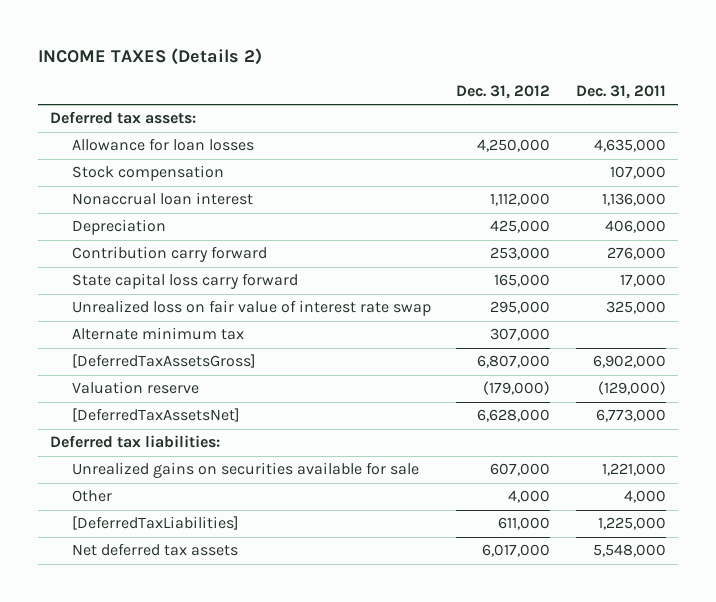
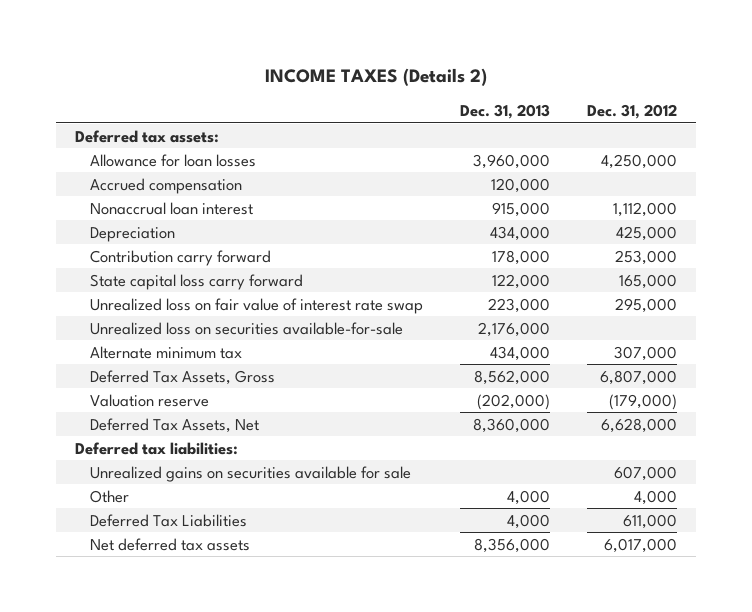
[575,85,666,100] Dec. 31, 2011 -> none
none -> [459,103,550,119] Dec. 31, 2013
[72,165,225,182] Stock compensation -> [89,177,242,194] Accrued compensation
none -> [89,321,403,335] Unrealized loss on securities available-for-sale
[72,354,257,369] [DeferredTaxAssetsGross] -> [89,369,275,385] Deferred Tax Assets, Gross
[72,408,241,423] [DeferredTaxAssetsNet] -> [89,417,259,433] Deferred Tax Assets, Net
[72,516,240,531] [DeferredTaxLiabilities] -> [89,513,247,527] Deferred Tax Liabilities

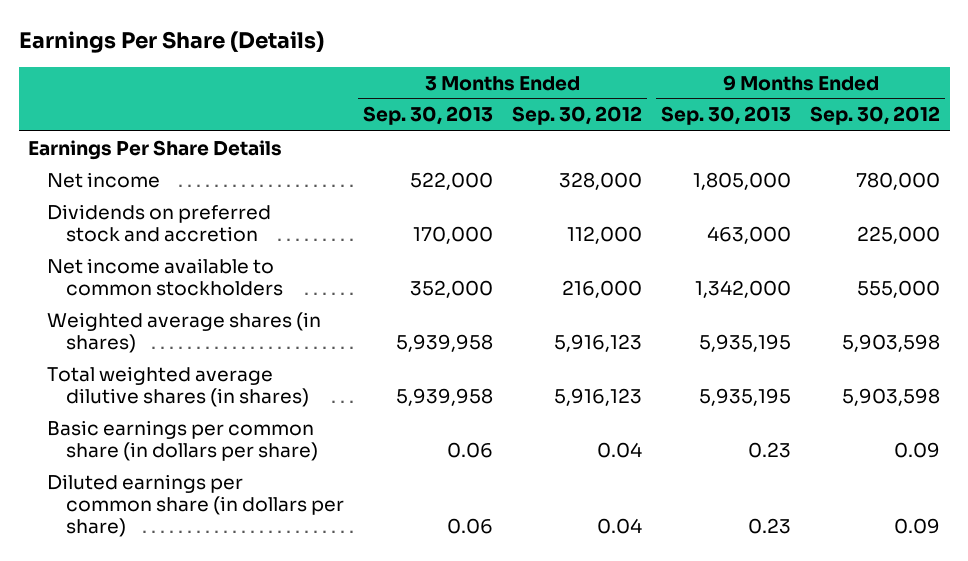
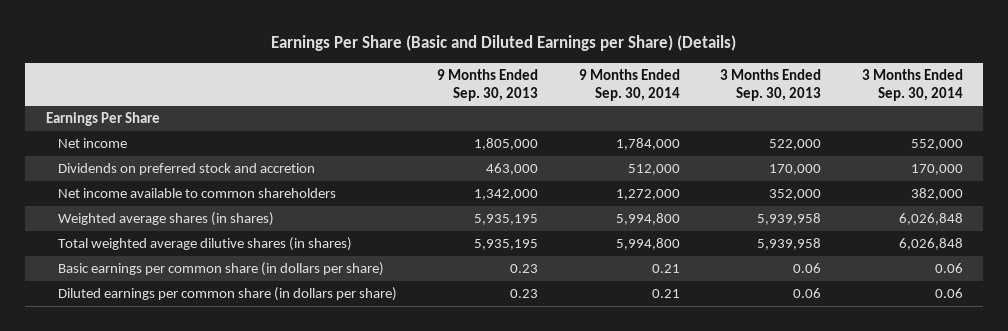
[18,30,324,53] Earnings Per Share (Details) -> [271,35,737,52] Earnings Per Share (Basic and Diluted Earnings per Share) (Details)
[512,106,643,126] Sep. 30, 2012 -> none
[810,106,941,126] Sep. 30, 2012 -> none
none -> [578,68,680,101] 9 Months Ended Sep. 30, 2014
none -> [861,68,963,101] 3 Months Ended Sep. 30, 2014
[28,139,283,160] Earnings Per Share Details -> [45,112,160,127] Earnings Per Share
[47,257,284,296] Net income available to common stockholders -> [57,188,336,199] Net income available to common shareholders

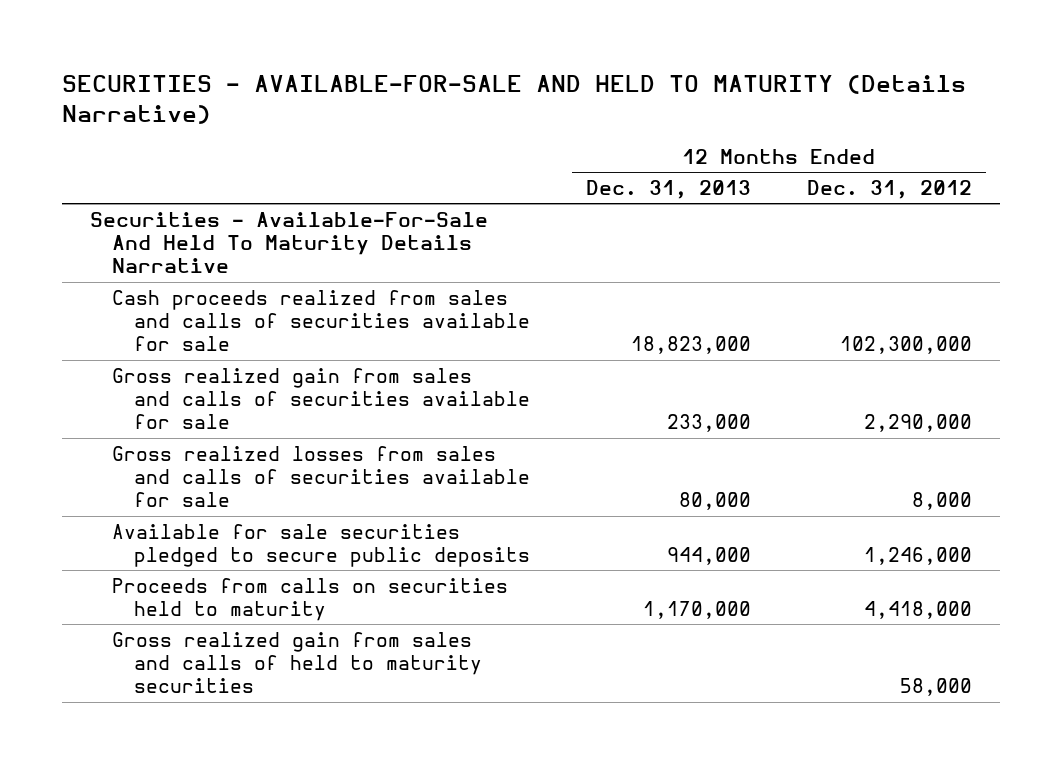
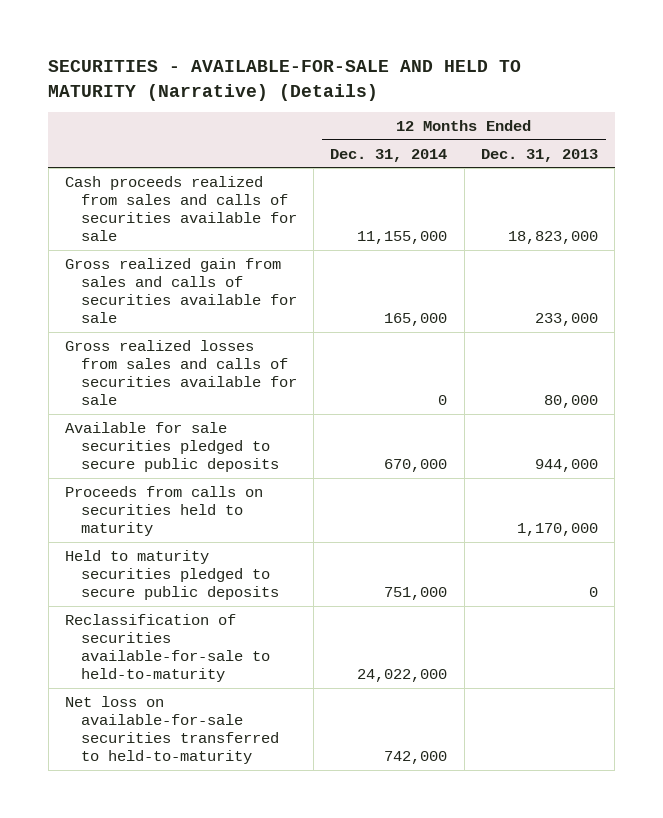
[62,74,967,124] SECURITIES - AVAILABLE-FOR-SALE AND HELD TO MATURITY (Details Narrative) -> [48,60,522,101] SECURITIES - AVAILABLE-FOR-SALE AND HELD TO MATURITY (Narrative) (Details)
[806,180,972,200] Dec. 31, 2012 -> none
none -> [330,148,448,162] Dec. 31, 2014
[90,211,489,274] Securities - Available-For-Sale And Held To Maturity Details Narrative -> none
[111,631,482,694] Gross realized gain from sales and calls of held to maturity securities -> none
none -> [64,549,279,601] Held to maturity securities pledged to secure public deposits
none -> [64,613,270,683] Reclassification of securities available-for-sale to held-to-maturity
none -> [64,695,279,765] Net loss on available-for-sale securities transferred to held-to-maturity

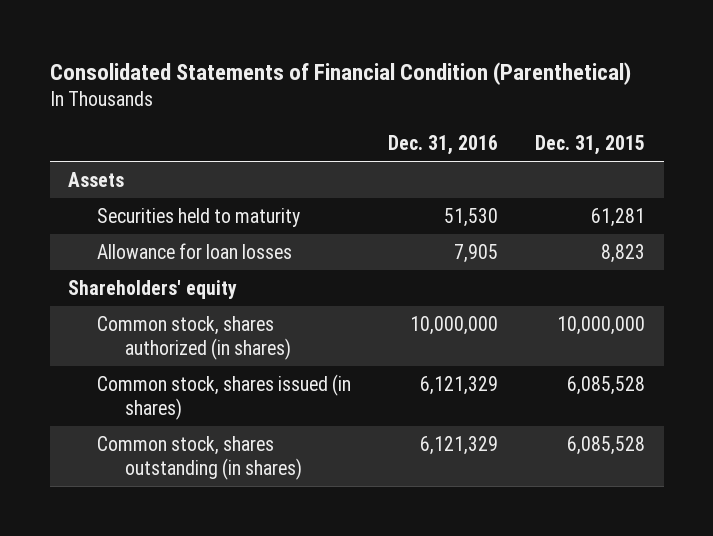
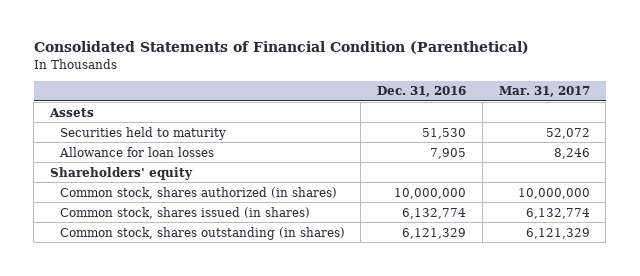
[534,135,645,156] Dec. 31, 2015 -> none
none -> [498,86,590,98] Mar. 31, 2017
[419,375,498,395] 6,121,329 -> [402,207,467,219] 6,132,774

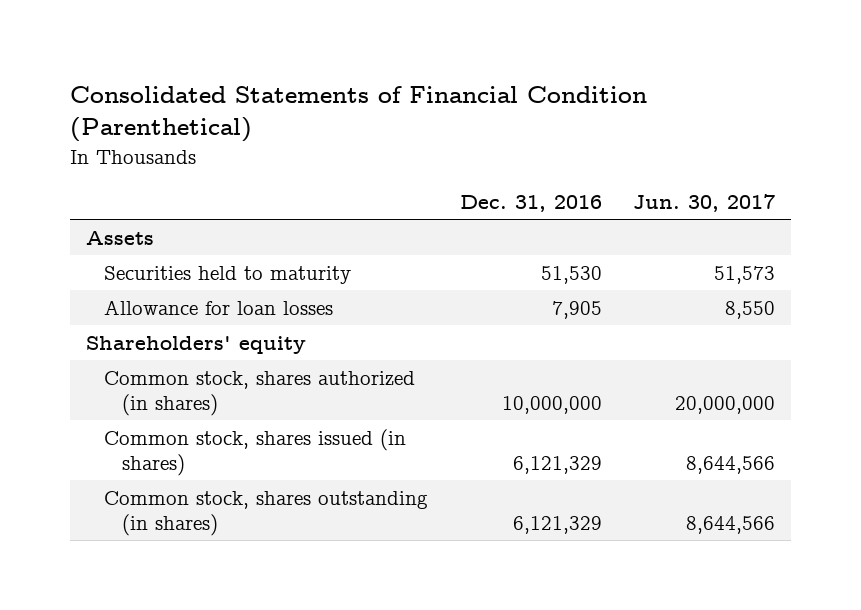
[498,86,590,98] Mar. 31, 2017 -> none
none -> [633,194,776,213] Jun. 30, 2017
[402,207,467,219] 6,132,774 -> [512,455,602,474] 6,121,329

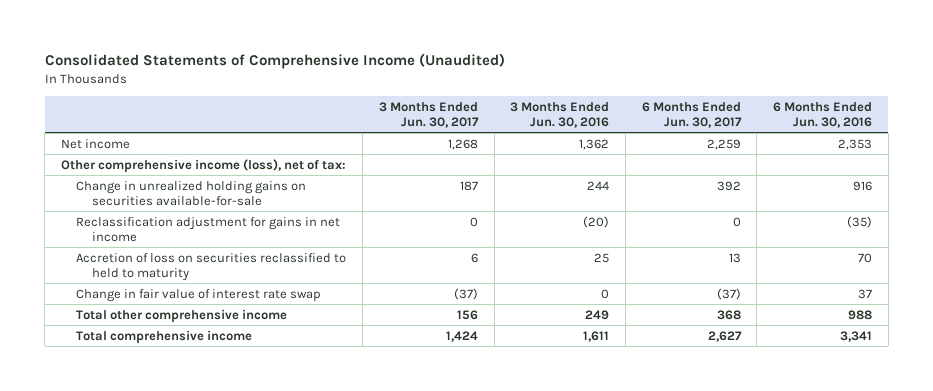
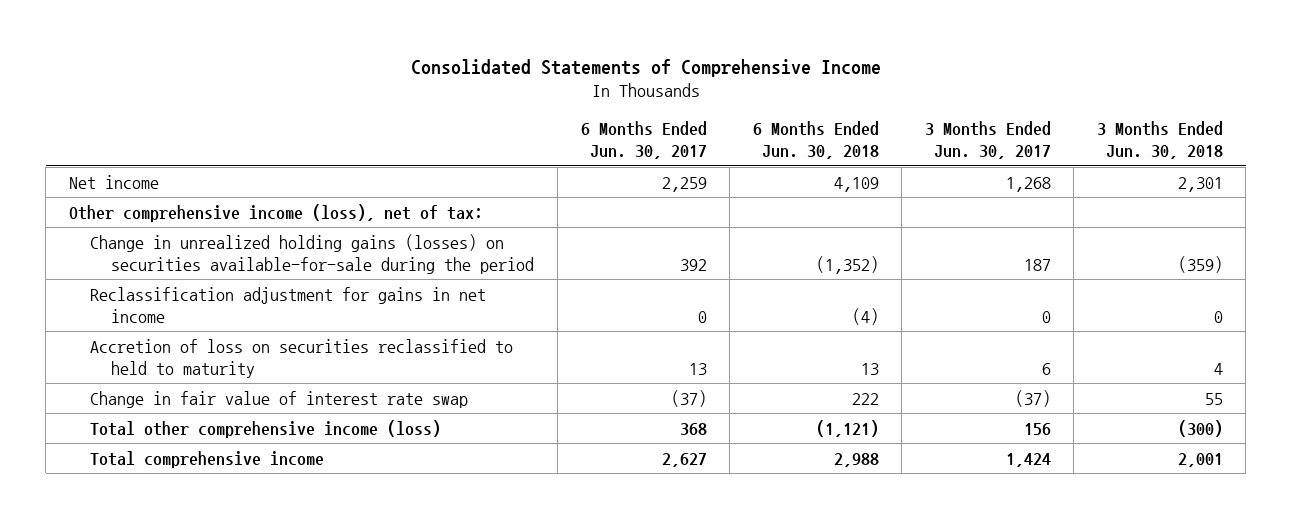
[44,53,505,70] Consolidated Statements of Comprehensive Income (Unaudited) -> [410,58,881,77] Consolidated Statements of Comprehensive Income
[510,101,610,128] 3 Months Ended Jun. 30, 2016 -> none
[773,101,873,128] 6 Months Ended Jun. 30, 2016 -> none
none -> [752,120,879,160] 6 Months Ended Jun. 30, 2018
none -> [1096,120,1223,160] 3 Months Ended Jun. 30, 2018
[76,180,307,207] Change in unrealized holding gains on securities available-for-sale -> [90,233,535,274] Change in unrealized holding gains (losses) on securities available-for-sale during the period
[76,308,288,323] Total other comprehensive income -> [90,419,442,438] Total other comprehensive income (loss)

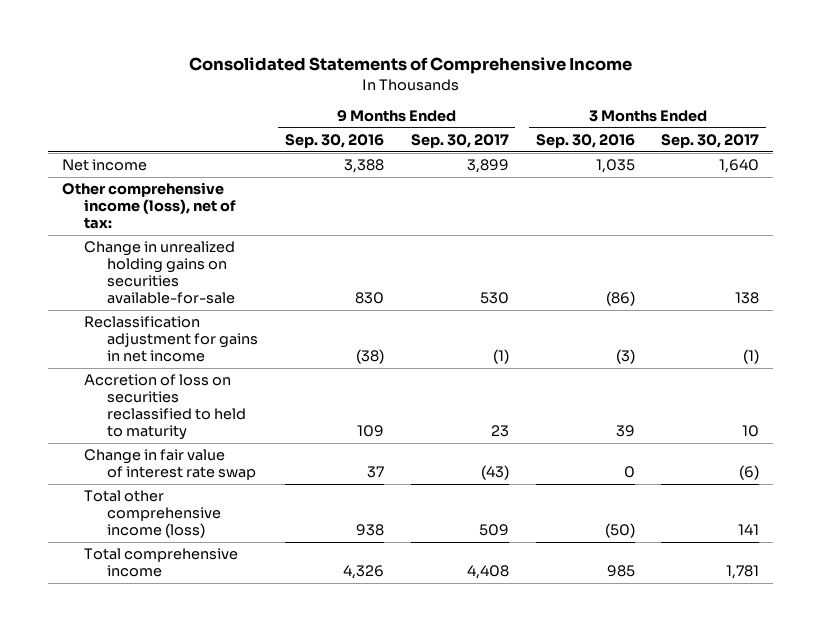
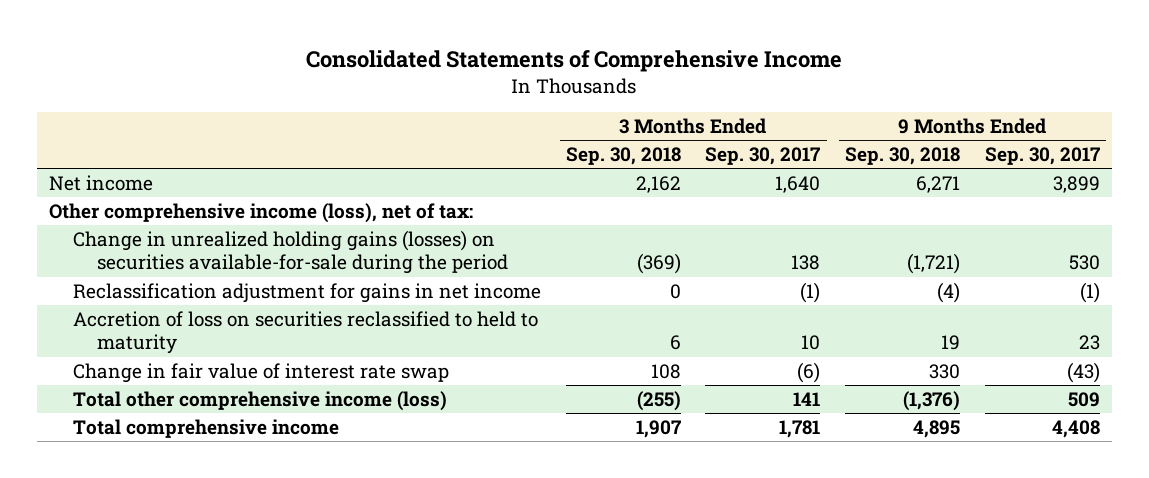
[284,133,384,148] Sep. 30, 2016 -> none
[535,133,635,148] Sep. 30, 2016 -> none
none -> [565,147,681,166] Sep. 30, 2018
none -> [844,147,960,166] Sep. 30, 2018
[84,241,236,304] Change in unrealized holding gains on securities available-for-sale -> [73,230,508,275] Change in unrealized holding gains (losses) on securities available-for-sale during the period

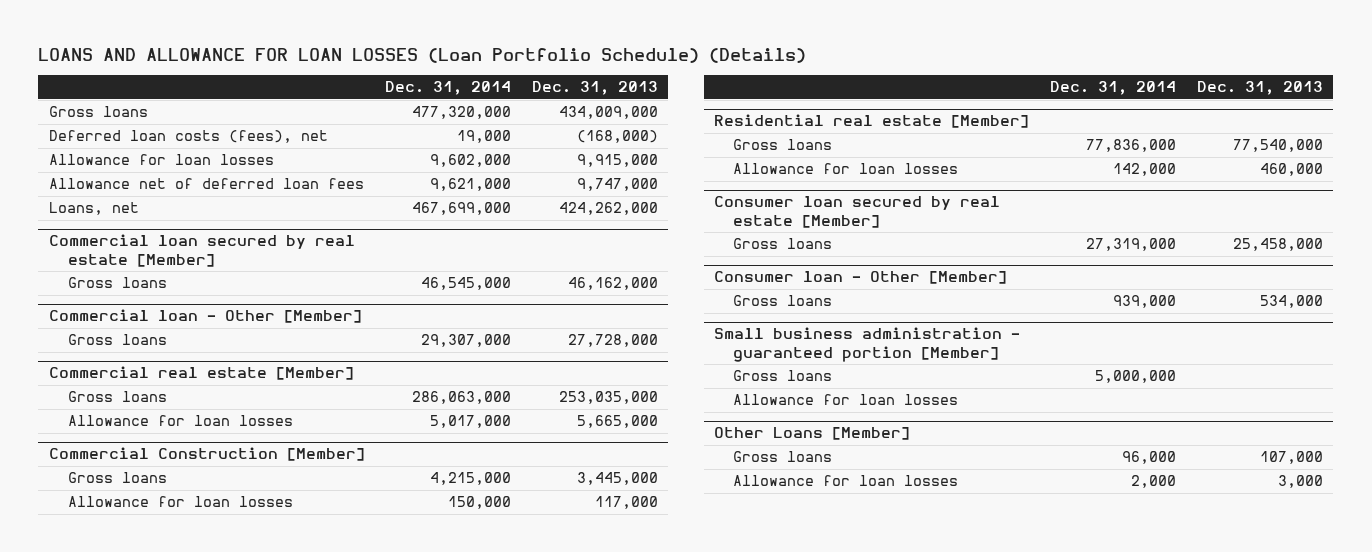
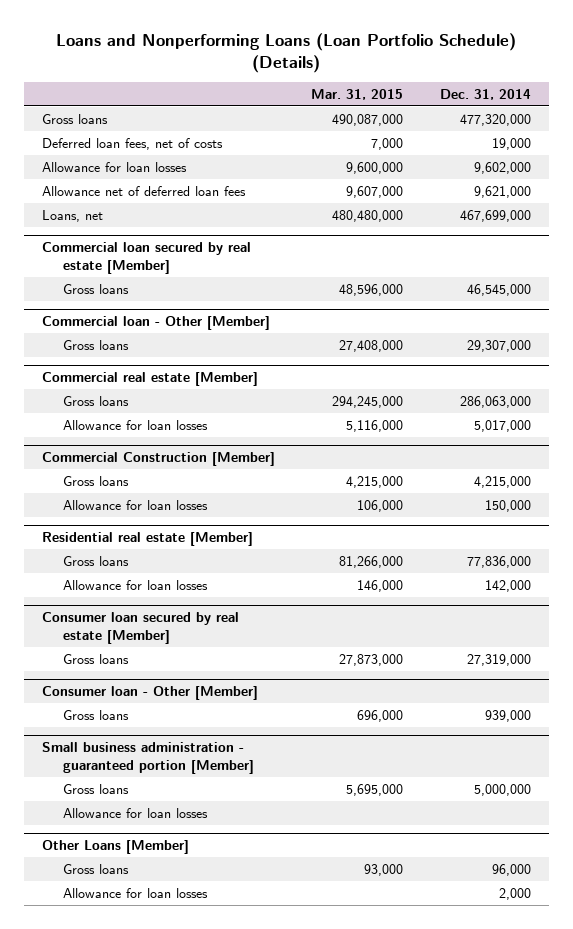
[38,47,807,63] LOANS AND ALLOWANCE FOR LOAN LOSSES (Loan Portfolio Schedule) (Details) -> [56,32,517,73] Loans and Nonperforming Loans (Loan Portfolio Schedule) (Details)
[531,81,658,96] Dec. 31, 2013 -> none
none -> [311,88,404,100] Mar. 31, 2015
[48,130,328,144] Deferred loan costs (fees), net -> [41,137,223,150] Deferred loan fees, net of costs

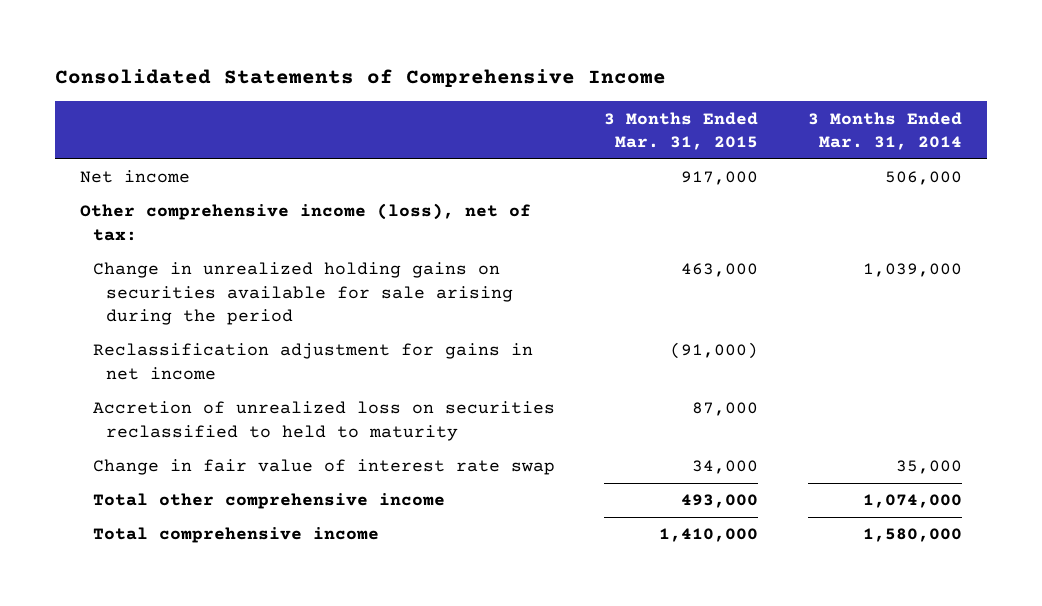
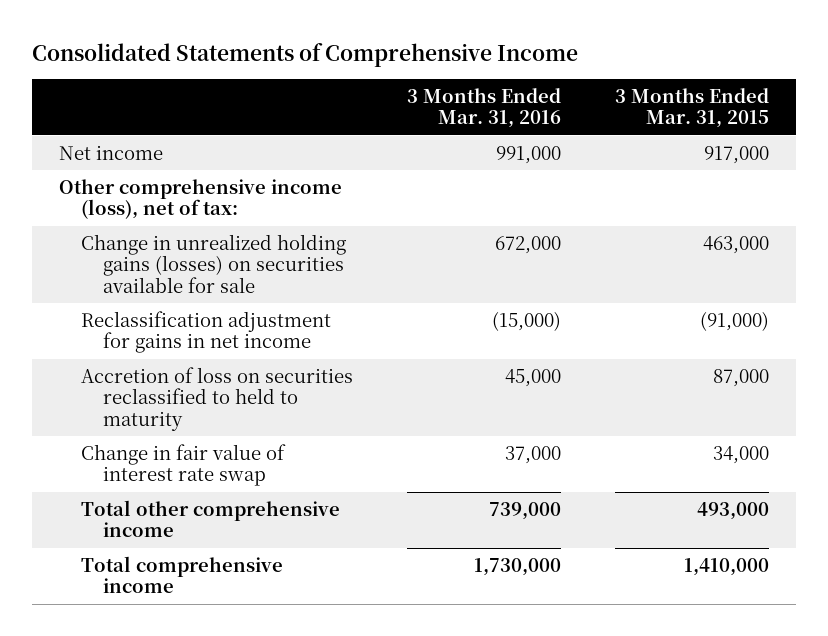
[808,111,963,151] 3 Months Ended Mar. 31, 2014 -> none
none -> [407,87,562,129] 3 Months Ended Mar. 31, 2016
[92,262,513,326] Change in unrealized holding gains on securities available for sale arising during the period -> [81,233,347,294] Change in unrealized holding gains (losses) on securities available for sale
[92,401,555,441] Accretion of unrealized loss on securities reclassified to held to maturity -> [81,366,354,432] Accretion of loss on securities reclassified to held to maturity

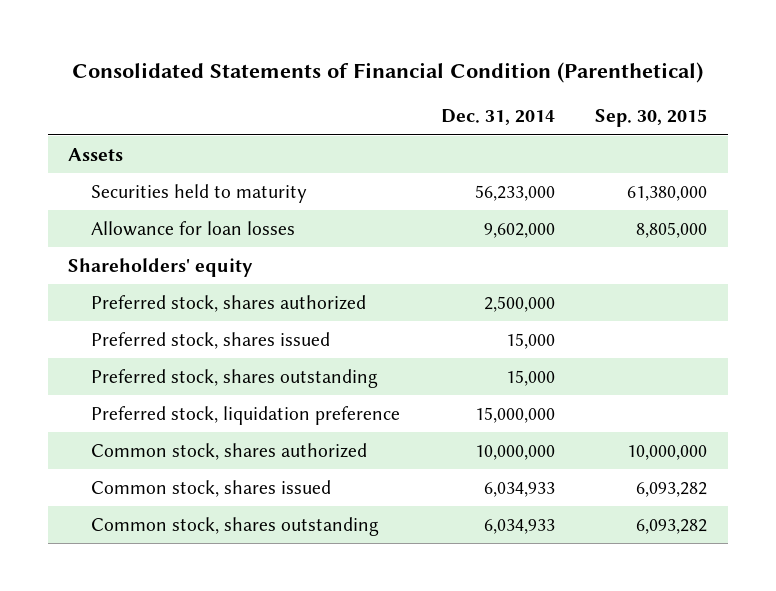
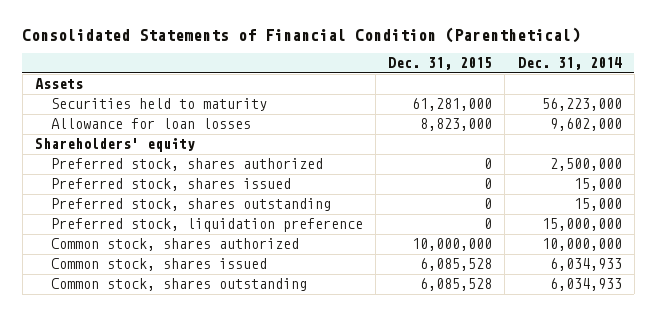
[595,109,708,128] Sep. 30, 2015 -> none
none -> [388,57,493,71] Dec. 31, 2015
[474,184,555,201] 56,233,000 -> [541,98,622,112] 56,223,000

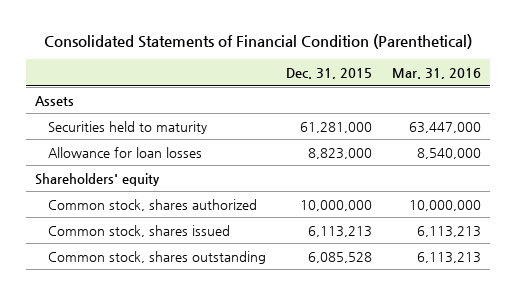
[517,57,622,71] Dec. 31, 2014 -> none
none -> [391,68,481,80] Mar. 31, 2016
[51,158,324,172] Preferred stock, shares authorized -> none
[51,178,292,192] Preferred stock, shares issued -> none
[51,198,332,212] Preferred stock, shares outstanding -> none
[51,218,364,233] Preferred stock, liquidation preference -> none
[420,258,493,272] 6,085,528 -> [307,225,372,237] 6,113,213

